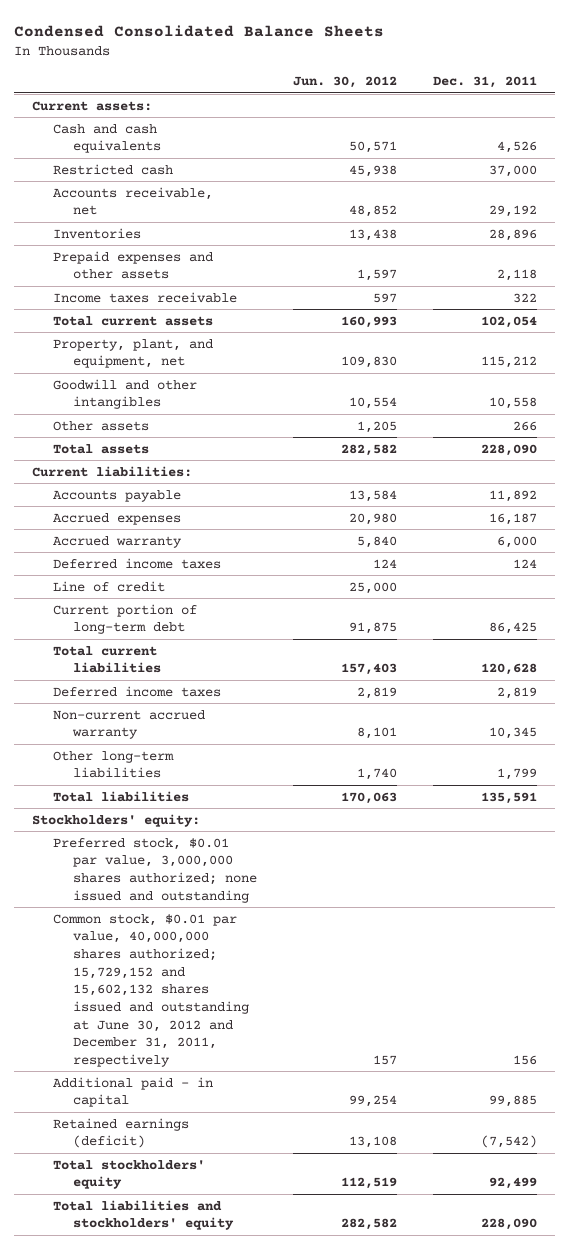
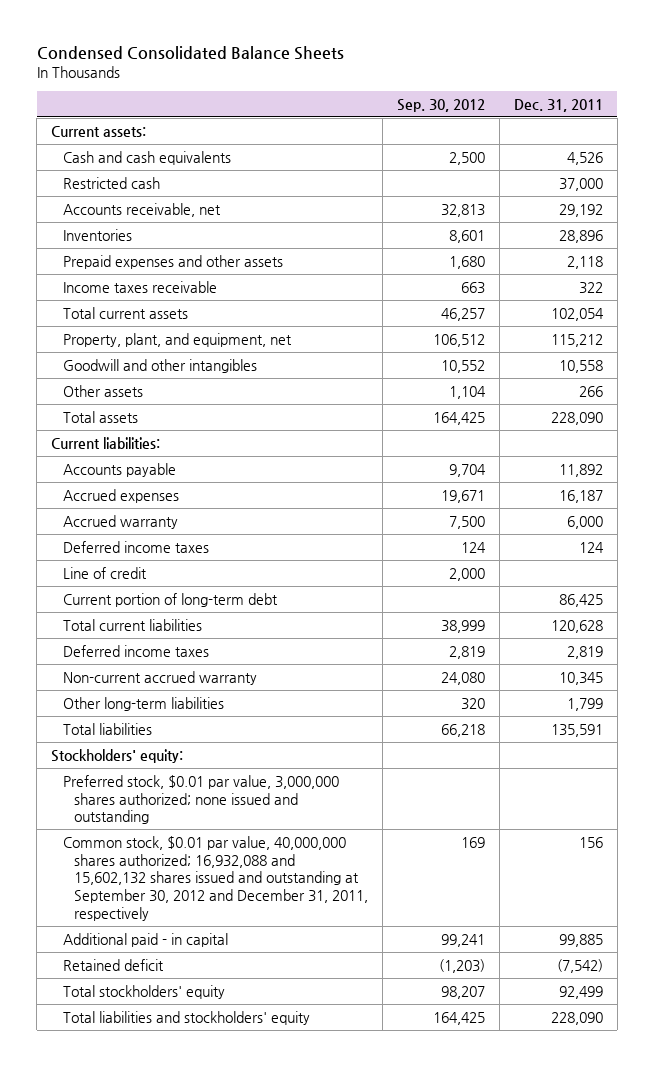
[292,76,397,89] Jun. 30, 2012 -> none
none -> [396,98,485,112] Sep. 30, 2012
[52,913,249,1067] Common stock, $0.01 par value, 40,000,000 shares authorized; 15,729,152 and 15,602,132 shares issued and outstanding at June 30, 2012 and December 31, 2011, respectively -> [62,835,368,922] Common stock, $0.01 par value, 40,000,000 shares authorized; 16,932,088 and 15,602,132 shares issued and outstanding at September 30, 2012 and December 31, 2011, respectively
[52,1117,189,1149] Retained earnings (deficit) -> [62,958,164,971] Retained deficit

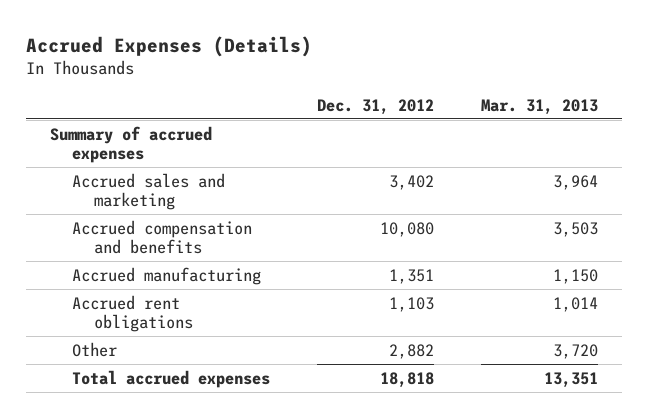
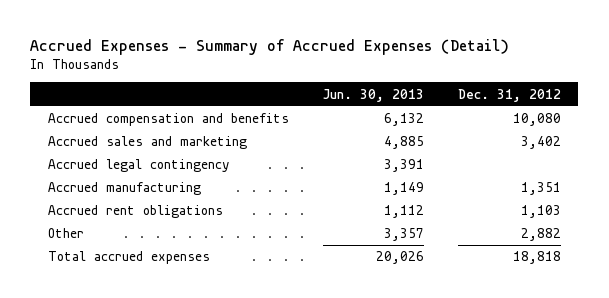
[26,36,313,58] Accrued Expenses (Details) -> [30,39,510,56] Accrued Expenses - Summary of Accrued Expenses (Detail)
[481,98,599,115] Mar. 31, 2013 -> none
none -> [322,88,424,102] Jun. 30, 2013
[49,125,212,163] Summary of accrued expenses -> none
[71,172,225,210] Accrued sales and marketing -> [47,136,247,150] Accrued sales and marketing
none -> [47,159,230,173] Accrued legal contingency

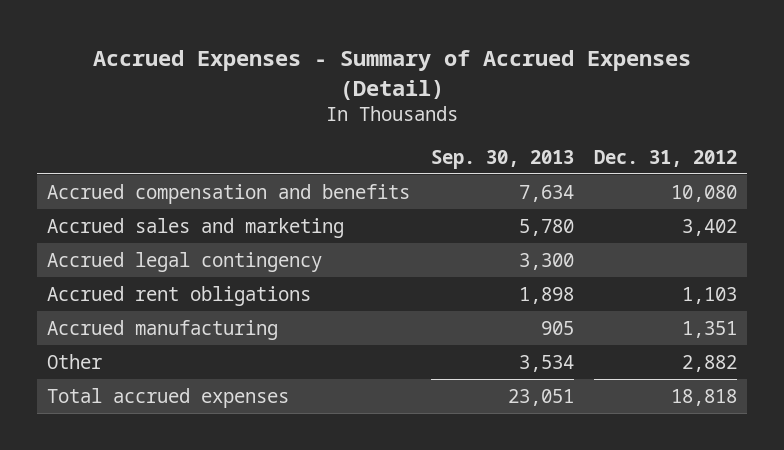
[322,88,424,102] Jun. 30, 2013 -> none
none -> [430,149,574,169] Sep. 30, 2013
[47,182,201,196] Accrued manufacturing -> [47,319,279,340] Accrued manufacturing

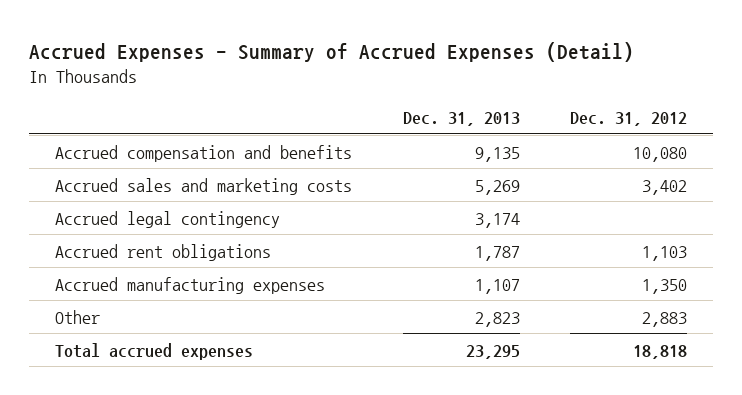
[430,149,574,169] Sep. 30, 2013 -> none
none -> [402,112,520,127] Dec. 31, 2013
[47,217,345,238] Accrued sales and marketing -> [54,177,352,195] Accrued sales and marketing costs
[47,319,279,340] Accrued manufacturing -> [54,276,325,294] Accrued manufacturing expenses
[682,320,738,338] 1,351 -> [642,278,688,294] 1,350
[682,354,738,372] 2,882 -> [642,311,688,327] 2,883

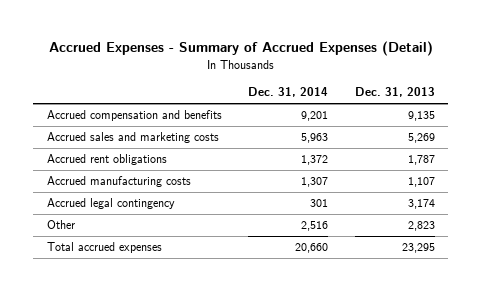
[570,112,688,127] Dec. 31, 2012 -> none
none -> [248,87,329,98] Dec. 31, 2014
[54,276,325,294] Accrued manufacturing expenses -> [46,176,191,188] Accrued manufacturing costs
[54,210,280,228] Accrued legal contingency -> [46,198,175,210] Accrued legal contingency

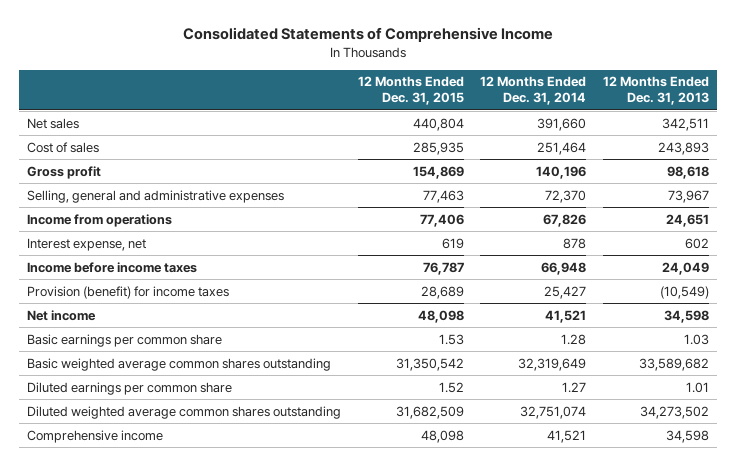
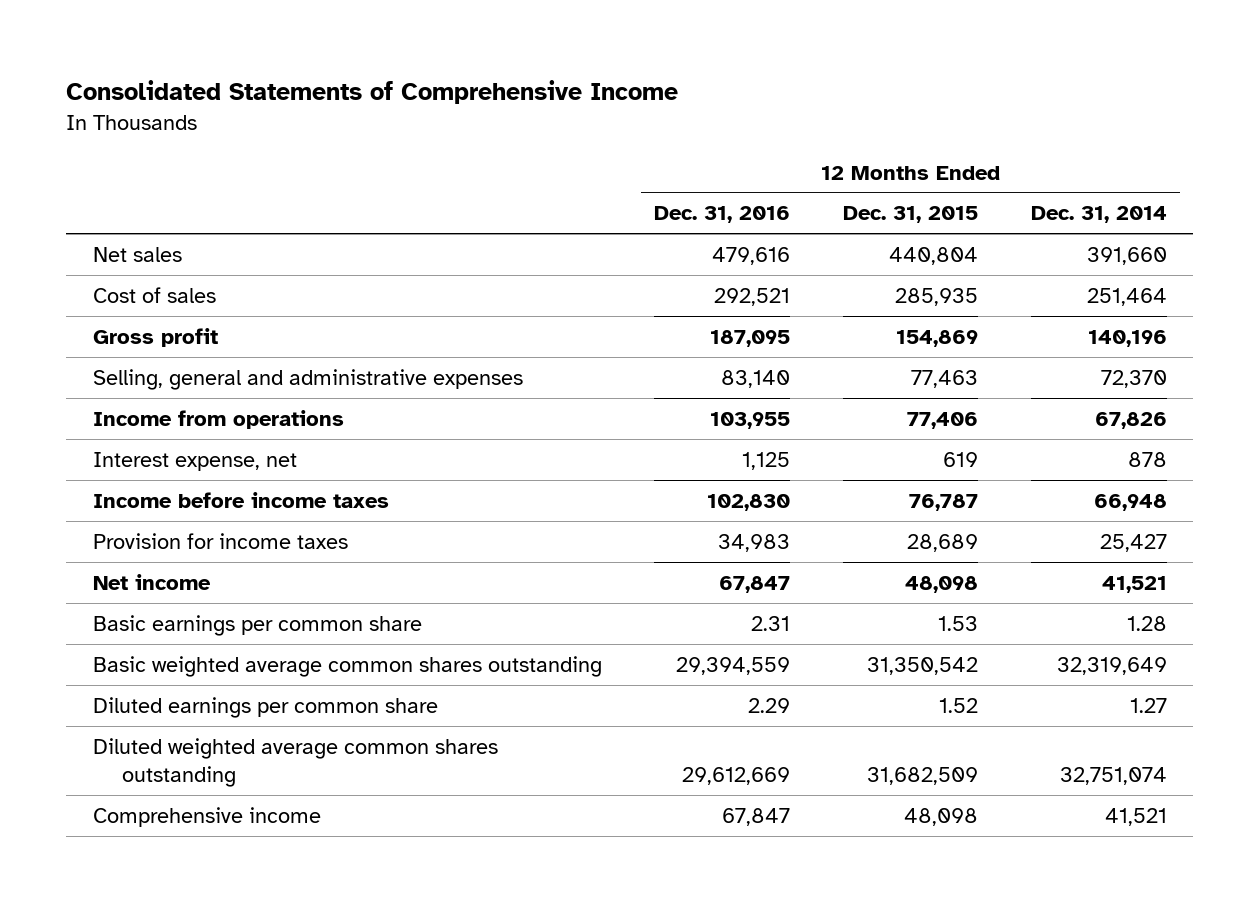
[602,76,709,106] 12 Months Ended Dec. 31, 2013 -> none
none -> [654,206,791,224] Dec. 31, 2016
[26,285,229,299] Provision (benefit) for income taxes -> [92,532,348,549] Provision for income taxes

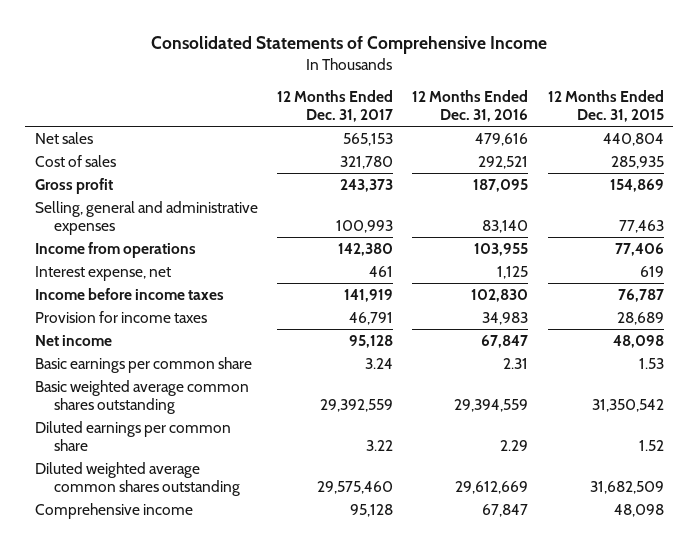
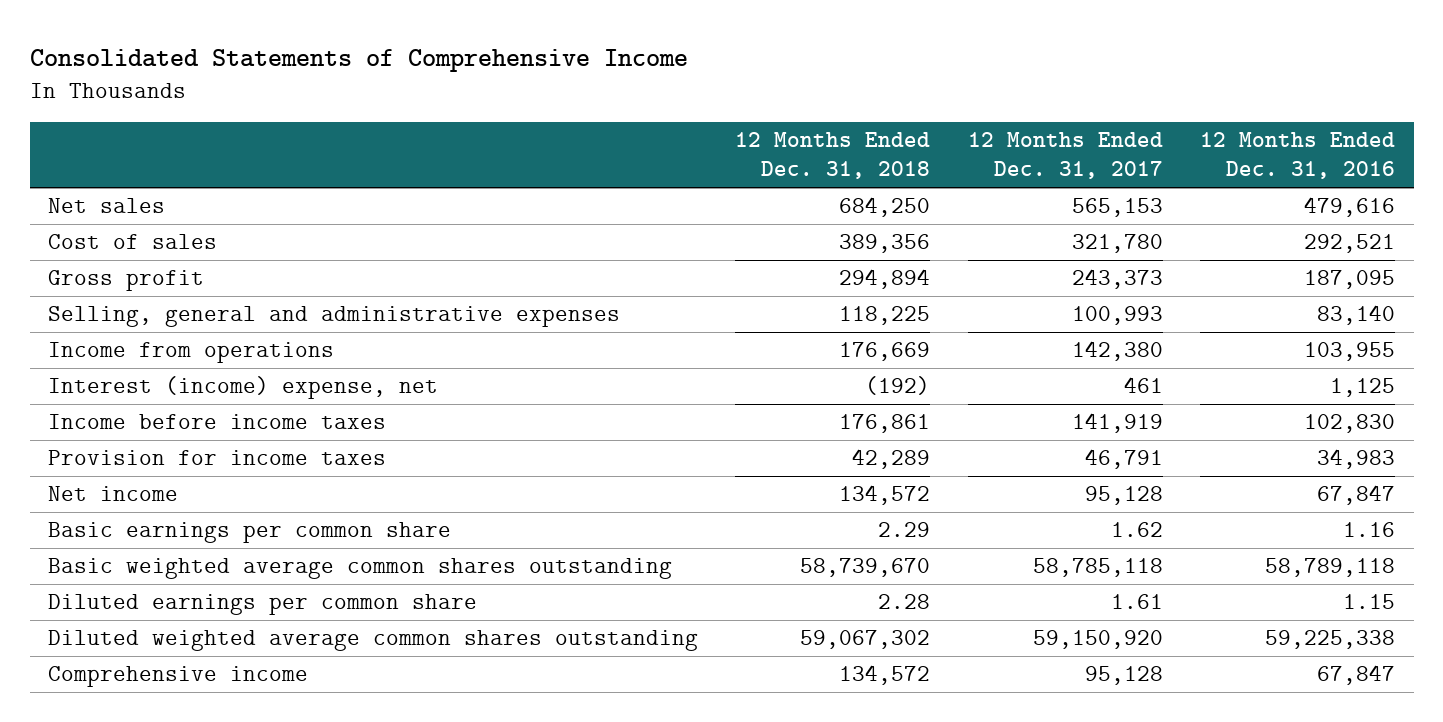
[547,89,664,123] 12 Months Ended Dec. 31, 2015 -> none
none -> [735,131,931,180] 12 Months Ended Dec. 31, 2018
[34,265,171,281] Interest expense, net -> [48,376,439,400] Interest (income) expense, net
[364,357,393,369] 3.24 -> [1110,522,1163,538] 1.62
[503,357,529,369] 2.31 -> [1343,522,1396,538] 1.16
[319,399,393,413] 29,392,559 -> [1032,558,1163,578] 58,785,118
[454,399,529,413] 29,394,559 -> [1265,558,1396,578] 58,789,118
[365,440,393,452] 3.22 -> [1110,594,1163,610] 1.61
[500,440,529,452] 2.29 -> [1343,594,1396,610] 1.15
[316,481,393,495] 29,575,460 -> [1032,630,1163,650] 59,150,920
[455,481,529,495] 29,612,669 -> [1265,630,1396,650] 59,225,338

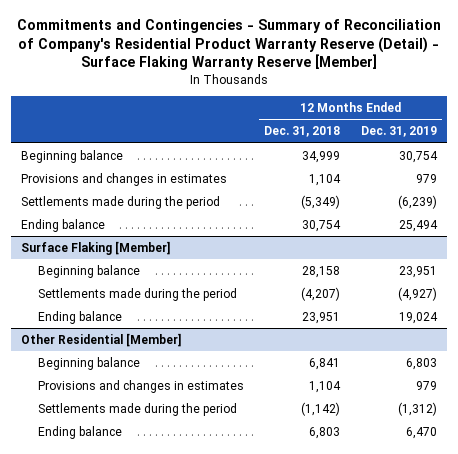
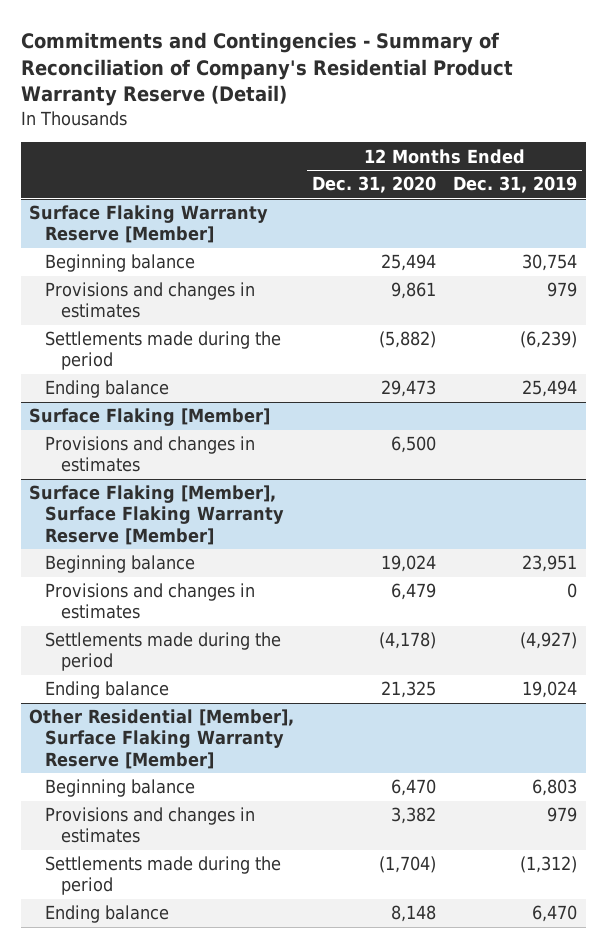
[17,18,442,71] Commitments and Contingencies - Summary of Reconciliation of Company's Residential Product Warranty Reserve (Detail) - Surface Flaking Warranty Reserve [Member] -> [20,31,513,107] Commitments and Contingencies - Summary of Reconciliation of Company's Residential Product Warranty Reserve (Detail)
[264,126,341,138] Dec. 31, 2018 -> none
none -> [311,176,436,194] Dec. 31, 2020
none -> [29,205,269,244] Surface Flaking Warranty Reserve [Member]
none -> [45,436,256,473] Provisions and changes in estimates
none -> [29,485,285,545] Surface Flaking [Member], Surface Flaking Warranty Reserve [Member]
none -> [45,583,256,620] Provisions and changes in estimates
[21,333,183,348] Other Residential [Member] -> none
none -> [29,709,295,769] Other Residential [Member], Surface Flaking Warranty Reserve [Member]

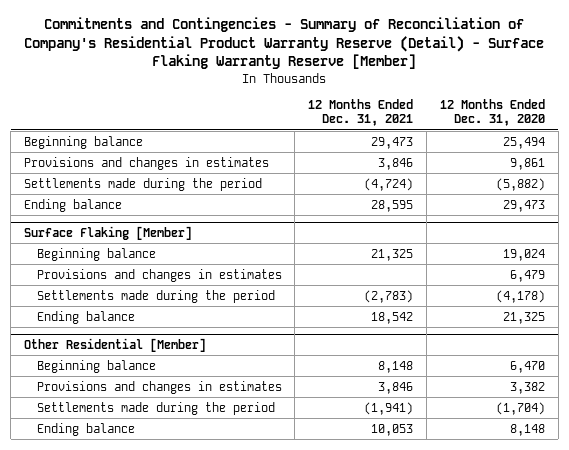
[20,31,513,107] Commitments and Contingencies - Summary of Reconciliation of Company's Residential Product Warranty Reserve (Detail) -> [24,17,545,70] Commitments and Contingencies - Summary of Reconciliation of Company's Residential Product Warranty Reserve (Detail) - Surface Flaking Warranty Reserve [Member]
[453,176,578,194] Dec. 31, 2019 -> none
none -> [308,99,414,127] 12 Months Ended Dec. 31, 2021
[29,205,269,244] Surface Flaking Warranty Reserve [Member] -> none
[45,436,256,473] Provisions and changes in estimates -> none
[29,485,285,545] Surface Flaking [Member], Surface Flaking Warranty Reserve [Member] -> none
[29,709,295,769] Other Residential [Member], Surface Flaking Warranty Reserve [Member] -> none
none -> [23,337,206,352] Other Residential [Member]

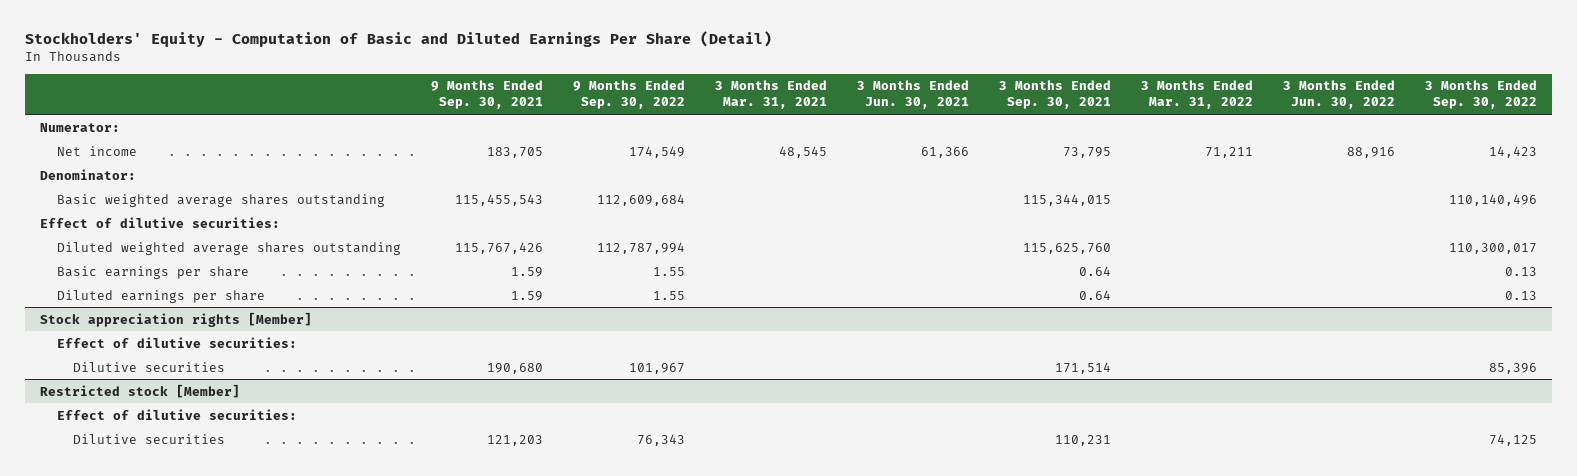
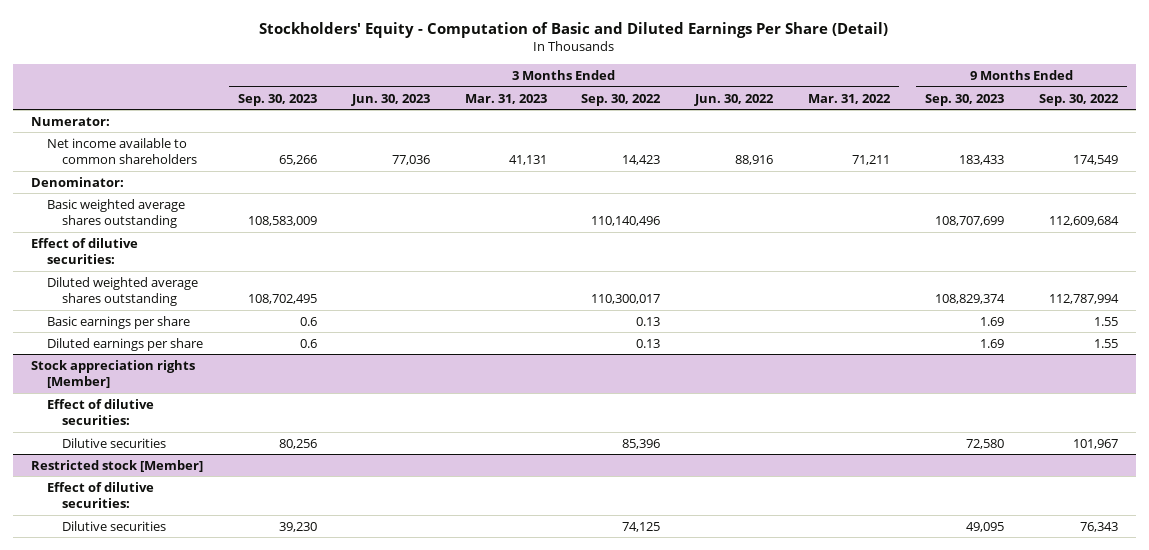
[430,80,543,110] 9 Months Ended Sep. 30, 2021 -> none
[714,80,827,110] 3 Months Ended Mar. 31, 2021 -> none
[856,80,969,110] 3 Months Ended Jun. 30, 2021 -> none
[998,80,1111,110] 3 Months Ended Sep. 30, 2021 -> none
none -> [237,93,317,106] Sep. 30, 2023
none -> [350,93,430,106] Jun. 30, 2023
none -> [464,93,547,104] Mar. 31, 2023
none -> [925,93,1005,106] Sep. 30, 2023
[56,145,137,156] Net income -> [46,137,198,165] Net income available to common shareholders

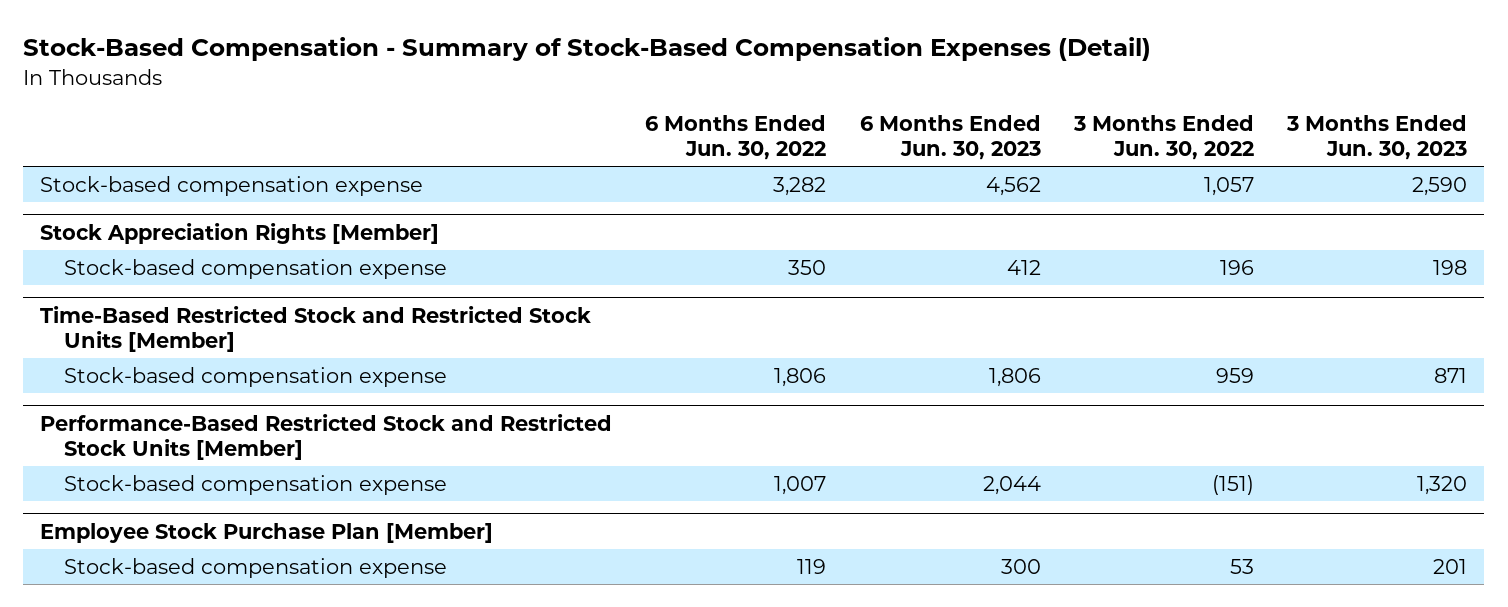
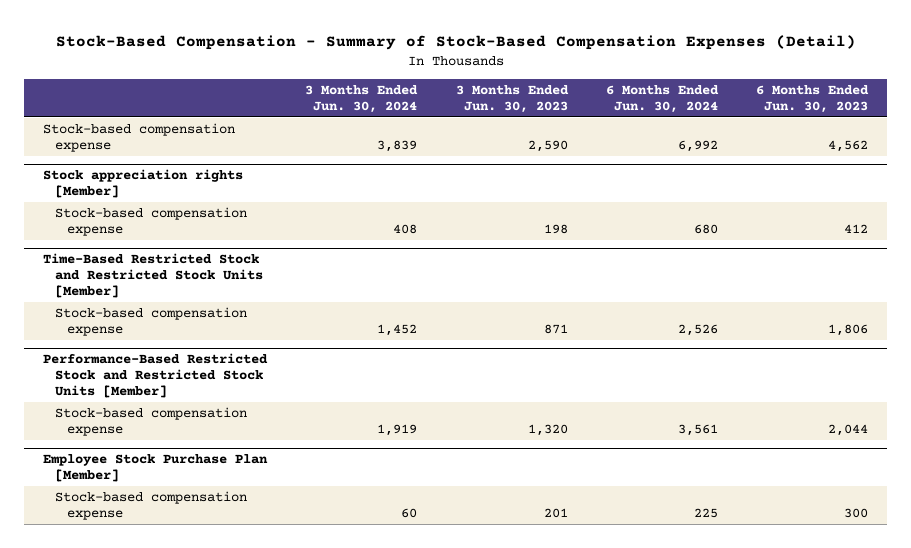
[645,115,827,161] 6 Months Ended Jun. 30, 2022 -> none
[1073,115,1255,161] 3 Months Ended Jun. 30, 2022 -> none
none -> [305,84,419,113] 3 Months Ended Jun. 30, 2024
none -> [605,84,719,113] 6 Months Ended Jun. 30, 2024
[40,222,440,244] Stock Appreciation Rights [Member] -> [43,169,244,199] Stock appreciation rights [Member]

